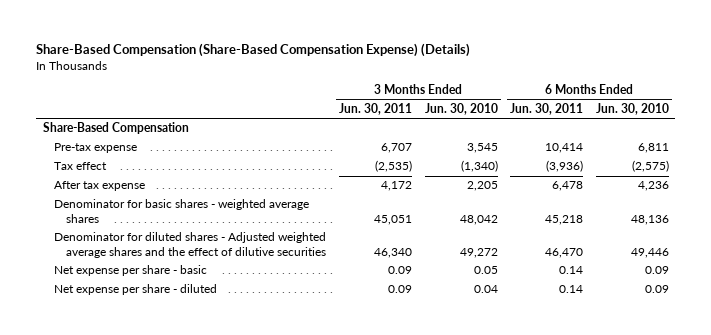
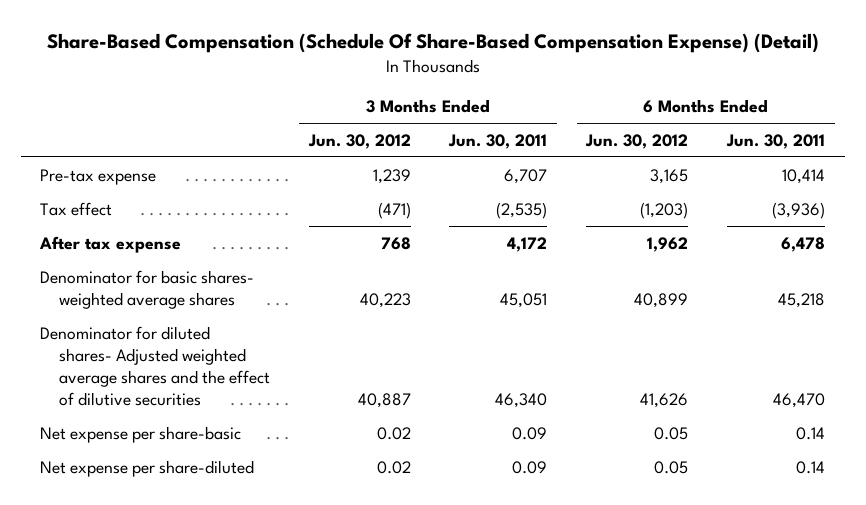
[36,43,471,58] Share-Based Compensation (Share-Based Compensation Expense) (Details) -> [46,33,819,54] Share-Based Compensation (Schedule Of Share-Based Compensation Expense) (Detail)
[424,103,498,116] Jun. 30, 2010 -> none
[595,103,669,116] Jun. 30, 2010 -> none
none -> [307,133,411,149] Jun. 30, 2012
none -> [585,133,689,149] Jun. 30, 2012
[42,122,189,135] Share-Based Compensation -> none
[54,199,310,223] Denominator for basic shares - weighted average shares -> [40,269,255,309] Denominator for basic shares- weighted average shares
[54,232,327,258] Denominator for diluted shares - Adjusted weighted average shares and the effect of dilutive securities -> [40,325,270,406] Denominator for diluted shares- Adjusted weighted average shares and the effect of dilutive securities
[54,265,208,277] Net expense per share - basic -> [40,425,242,443] Net expense per share-basic
[54,284,218,296] Net expense per share - diluted -> [40,459,255,477] Net expense per share-diluted

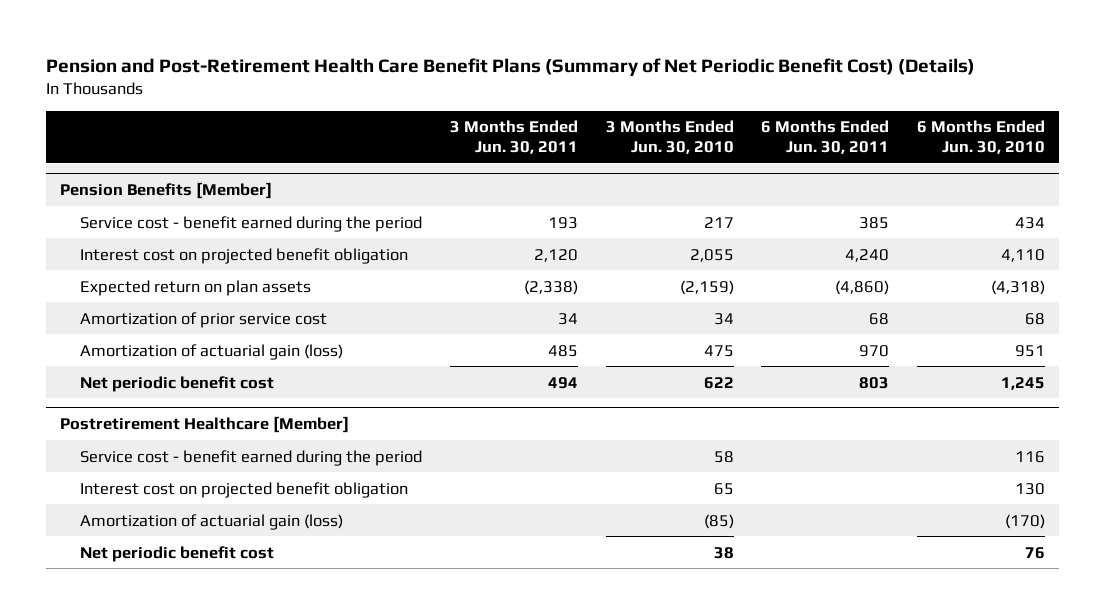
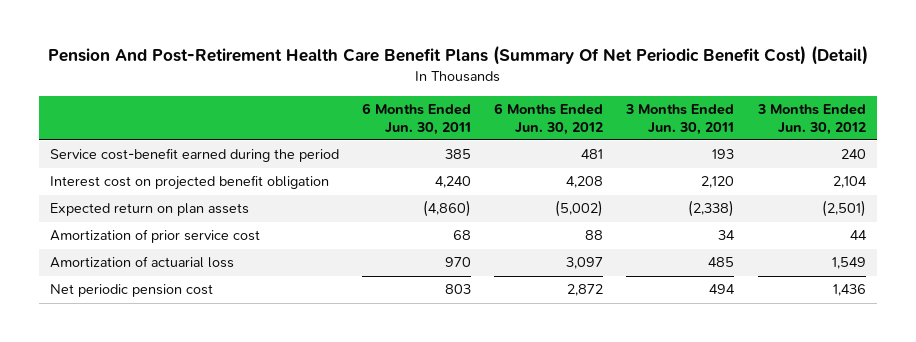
[45,57,975,76] Pension and Post-Retirement Health Care Benefit Plans (Summary of Net Periodic Benefit Cost) (Details) -> [47,45,868,66] Pension And Post-Retirement Health Care Benefit Plans (Summary Of Net Periodic Benefit Cost) (Detail)
[605,120,734,154] 3 Months Ended Jun. 30, 2010 -> none
[916,120,1045,154] 6 Months Ended Jun. 30, 2010 -> none
none -> [494,103,604,135] 6 Months Ended Jun. 30, 2012
none -> [756,104,866,135] 3 Months Ended Jun. 30, 2012
[59,182,272,200] Pension Benefits [Member] -> none
[80,215,423,232] Service cost - benefit earned during the period -> [50,148,340,163] Service cost-benefit earned during the period
[59,416,349,434] Postretirement Healthcare [Member] -> none
[80,449,423,466] Service cost - benefit earned during the period -> none
[80,481,409,498] Interest cost on projected benefit obligation -> none
[80,513,344,530] Amortization of actuarial gain (loss) -> none
[80,545,275,562] Net periodic benefit cost -> none
[80,343,344,360] Amortization of actuarial gain (loss) -> [50,256,235,269] Amortization of actuarial loss
[80,375,275,392] Net periodic benefit cost -> [50,284,214,298] Net periodic pension cost

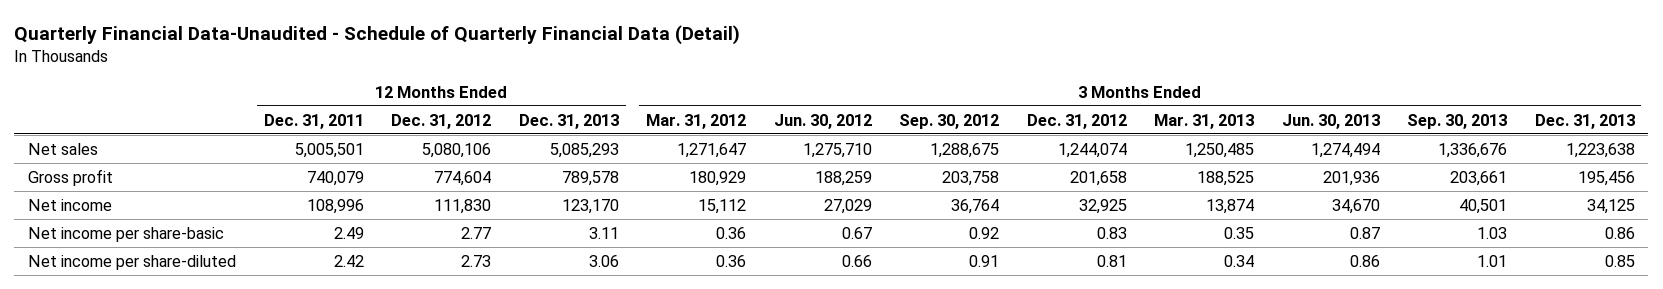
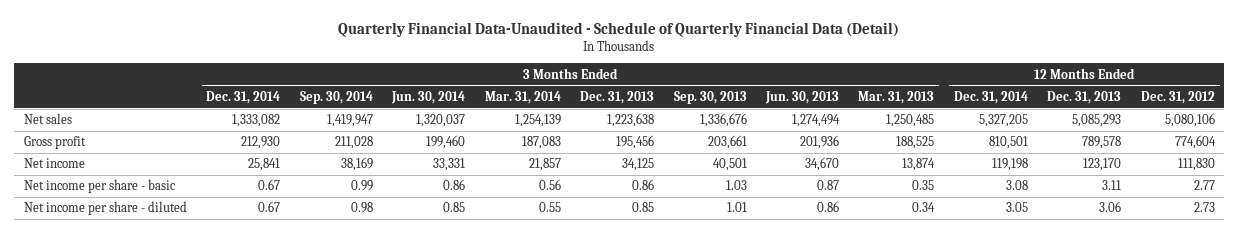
[263,113,364,129] Dec. 31, 2011 -> none
[646,113,747,129] Mar. 31, 2012 -> none
[773,113,872,129] Jun. 30, 2012 -> none
[899,113,1000,129] Sep. 30, 2012 -> none
[1026,113,1127,129] Dec. 31, 2012 -> none
none -> [206,90,281,104] Dec. 31, 2014
none -> [299,90,373,104] Sep. 30, 2014
none -> [391,90,466,104] Jun. 30, 2014
none -> [484,90,561,104] Mar. 31, 2014
none -> [953,90,1028,104] Dec. 31, 2014
[28,226,225,242] Net income per share-basic -> [23,179,176,194] Net income per share - basic
[28,254,237,270] Net income per share-diluted -> [23,201,187,216] Net income per share - diluted

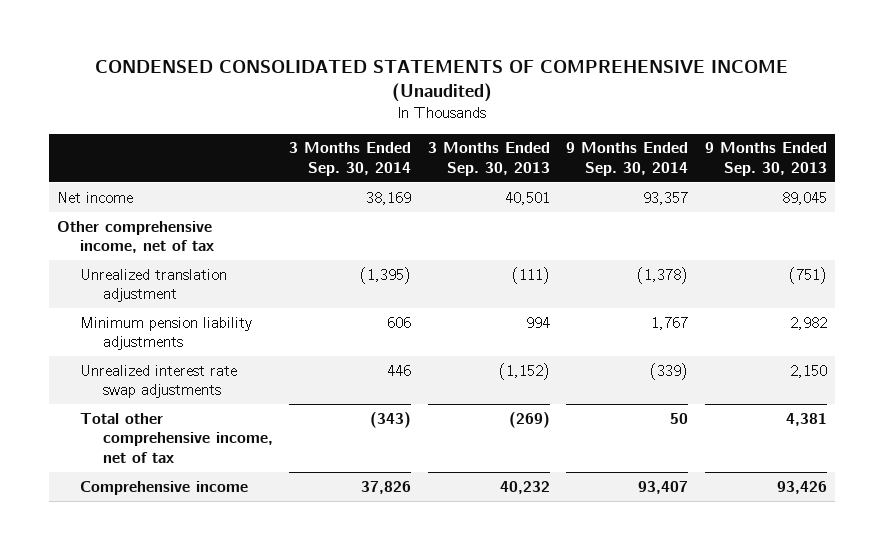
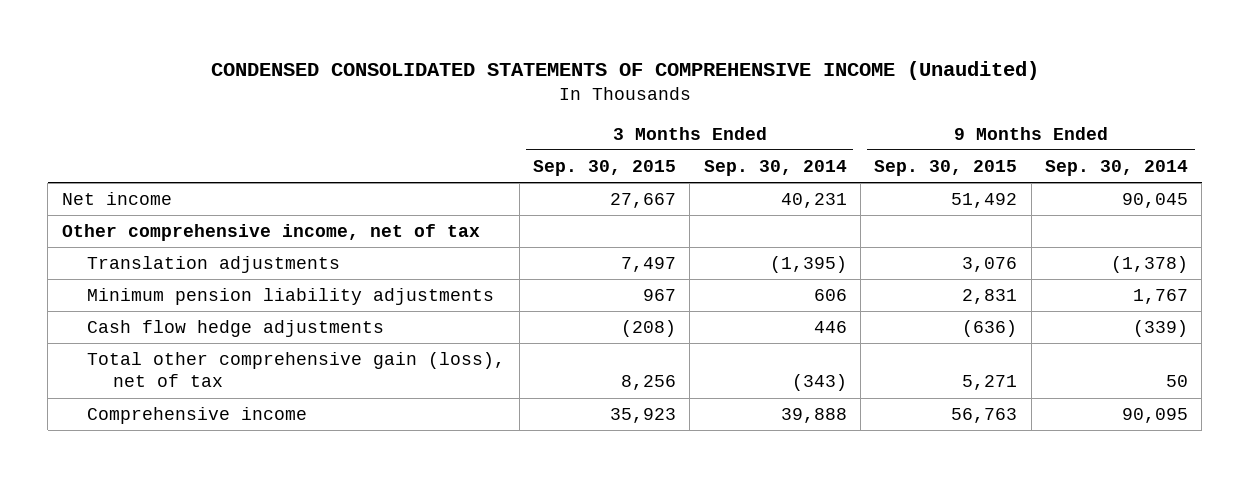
[427,142,550,176] 3 Months Ended Sep. 30, 2013 -> none
[704,142,827,176] 9 Months Ended Sep. 30, 2013 -> none
none -> [532,159,676,176] Sep. 30, 2015
none -> [874,159,1018,176] Sep. 30, 2015
[366,191,412,205] 38,169 -> [780,193,847,209] 40,231
[643,191,689,205] 93,357 -> [1121,193,1188,209] 90,045
[79,268,227,303] Unrealized translation adjustment -> [87,256,341,274] Translation adjustments
[79,364,237,399] Unrealized interest rate swap adjustments -> [87,320,385,338] Cash flow hedge adjustments
[79,412,273,463] Total other comprehensive income, net of tax -> [87,352,506,388] Total other comprehensive gain (loss), net of tax
[361,480,412,494] 37,826 -> [780,408,847,424] 39,888
[638,480,689,494] 93,407 -> [1121,408,1188,424] 90,095

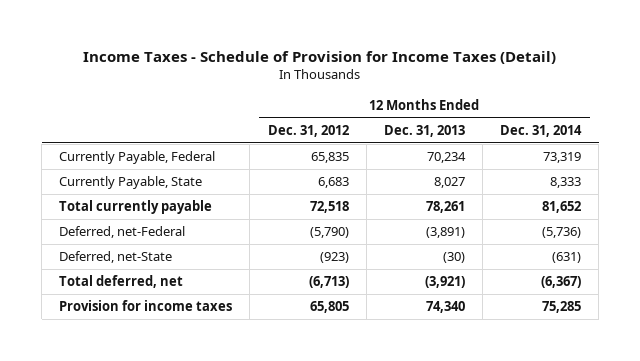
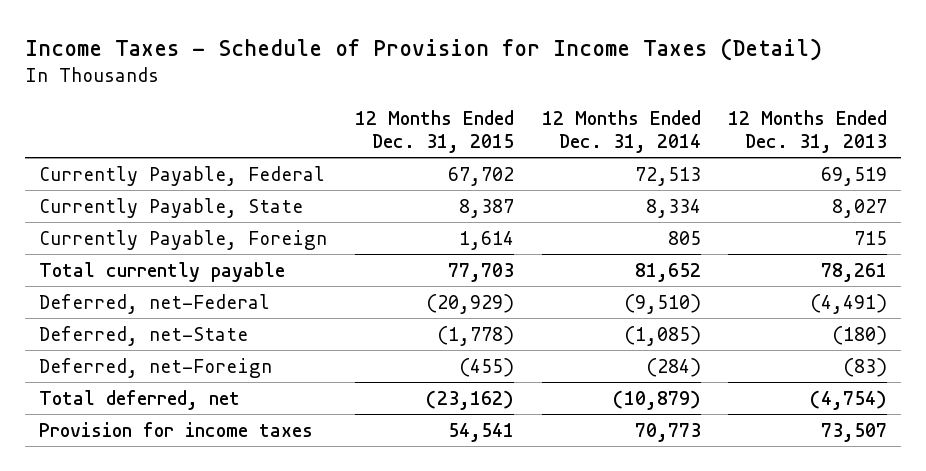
[267,124,349,137] Dec. 31, 2012 -> none
none -> [354,109,514,154] 12 Months Ended Dec. 31, 2015
[426,152,466,164] 70,234 -> [821,166,888,186] 69,519
[543,152,582,164] 73,319 -> [634,166,701,186] 72,513
[550,177,582,189] 8,333 -> [645,198,701,218] 8,334
none -> [39,229,328,250] Currently Payable, Foreign
[425,227,465,239] (3,891) -> [810,293,888,314] (4,491)
[542,227,582,239] (5,736) -> [623,293,701,314] (9,510)
[442,252,465,264] (30) -> [832,325,888,345] (180)
[552,252,582,264] (631) -> [623,325,701,346] (1,085)
none -> [39,357,273,378] Deferred, net-Foreign
[424,276,465,289] (3,921) -> [810,389,888,410] (4,754)
[541,276,582,289] (6,367) -> [612,389,701,410] (10,879)
[425,301,465,314] 74,340 -> [821,422,888,442] 73,507
[542,301,582,314] 75,285 -> [634,422,701,442] 70,773

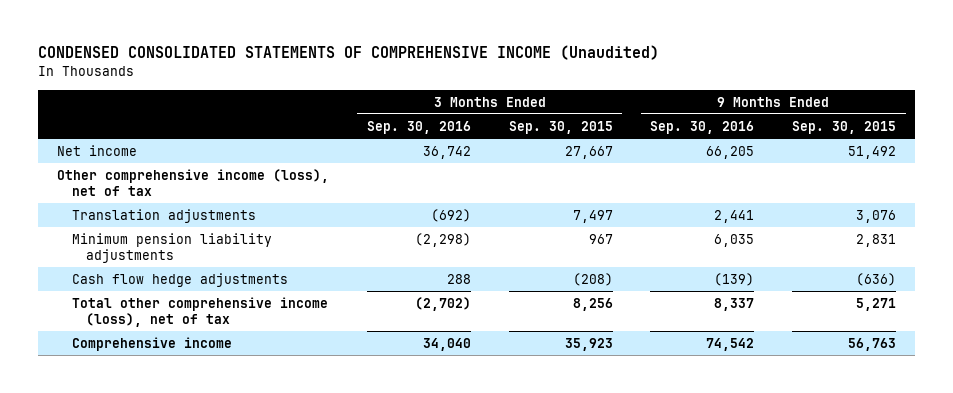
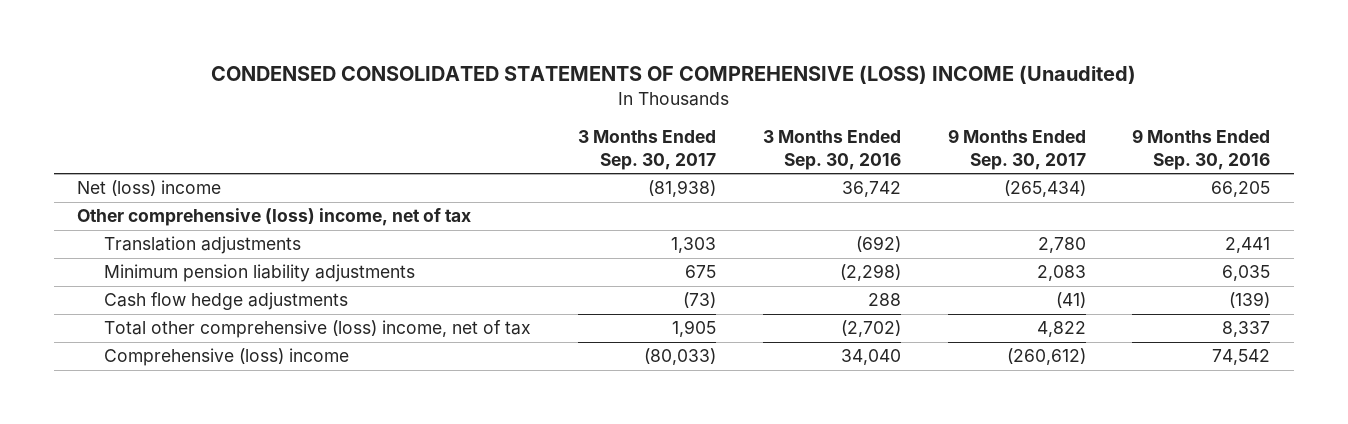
[37,45,659,61] CONDENSED CONSOLIDATED STATEMENTS OF COMPREHENSIVE INCOME (Unaudited) -> [210,65,1136,85] CONDENSED CONSOLIDATED STATEMENTS OF COMPREHENSIVE (LOSS) INCOME (Unaudited)
[508,120,613,134] Sep. 30, 2015 -> none
[792,120,897,134] Sep. 30, 2015 -> none
none -> [578,130,717,170] 3 Months Ended Sep. 30, 2017
none -> [947,129,1086,170] 9 Months Ended Sep. 30, 2017
[56,145,137,157] Net income -> [77,180,222,197] Net (loss) income
[56,169,329,196] Other comprehensive income (loss), net of tax -> [77,208,472,227] Other comprehensive (loss) income, net of tax
[71,297,328,327] Total other comprehensive income (loss), net of tax -> [104,320,532,339] Total other comprehensive (loss) income, net of tax
[71,337,232,352] Comprehensive income -> [104,348,350,367] Comprehensive (loss) income

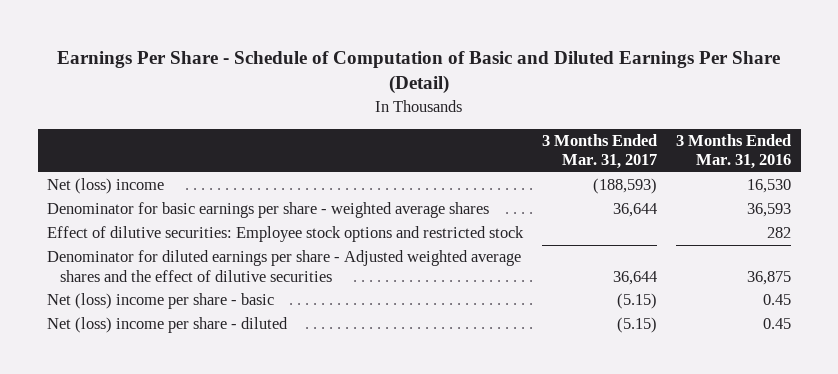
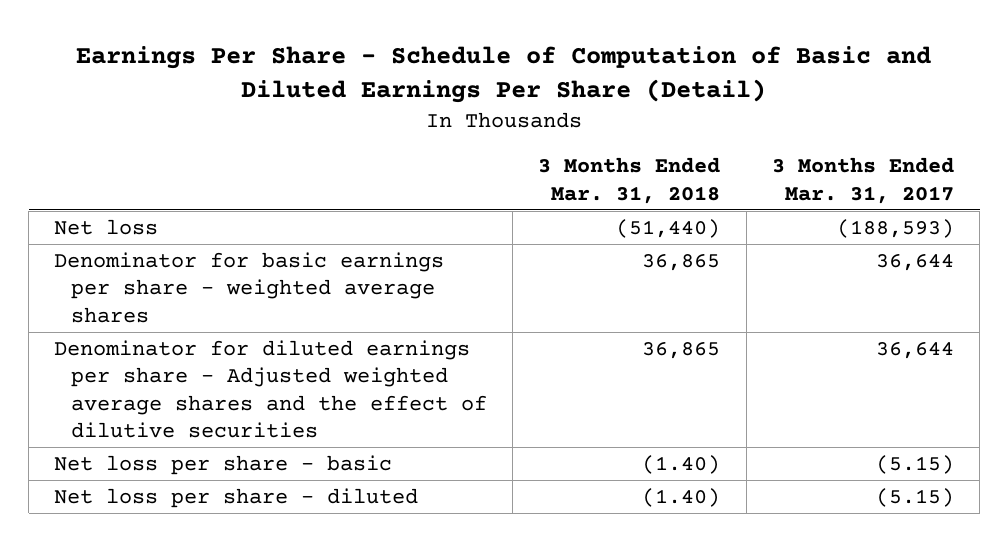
[676,134,792,170] 3 Months Ended Mar. 31, 2016 -> none
none -> [538,157,721,204] 3 Months Ended Mar. 31, 2018
[47,178,165,195] Net (loss) income -> [54,219,159,236] Net loss
[47,226,525,243] Effect of dilutive securities: Employee stock options and restricted stock -> none
[47,293,275,310] Net (loss) income per share - basic -> [54,455,393,476] Net loss per share - basic
[47,317,289,334] Net (loss) income per share - diluted -> [54,488,419,509] Net loss per share - diluted

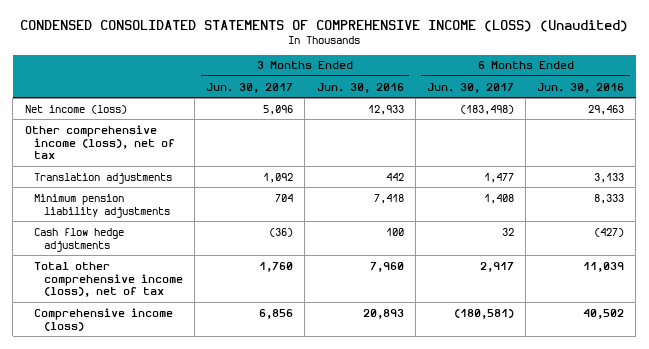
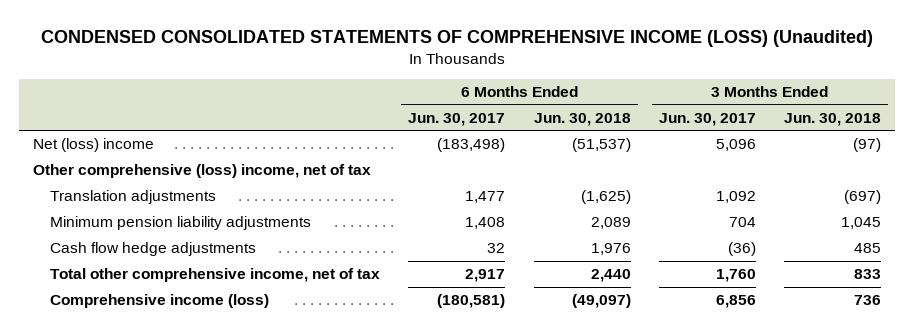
[316,82,404,93] Jun. 30, 2016 -> none
[537,82,625,93] Jun. 30, 2016 -> none
none -> [533,112,631,126] Jun. 30, 2018
none -> [784,112,882,126] Jun. 30, 2018
[24,104,127,114] Net income (loss) -> [32,138,154,153] Net (loss) income
[24,124,176,160] Other comprehensive income (loss), net of tax -> [32,164,371,179] Other comprehensive (loss) income, net of tax
[34,261,184,298] Total other comprehensive income (loss), net of tax -> [50,268,381,283] Total other comprehensive income, net of tax

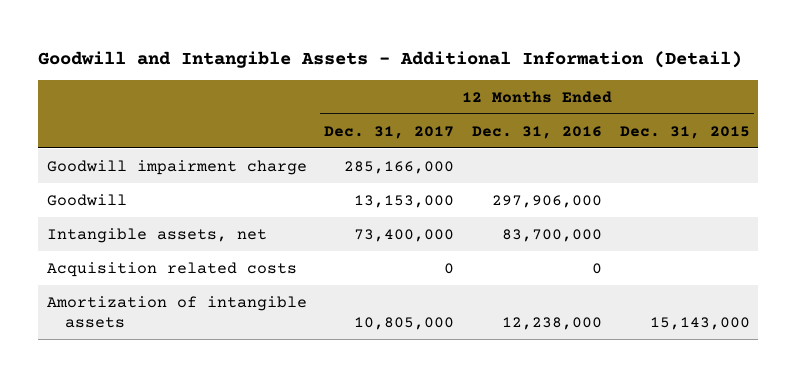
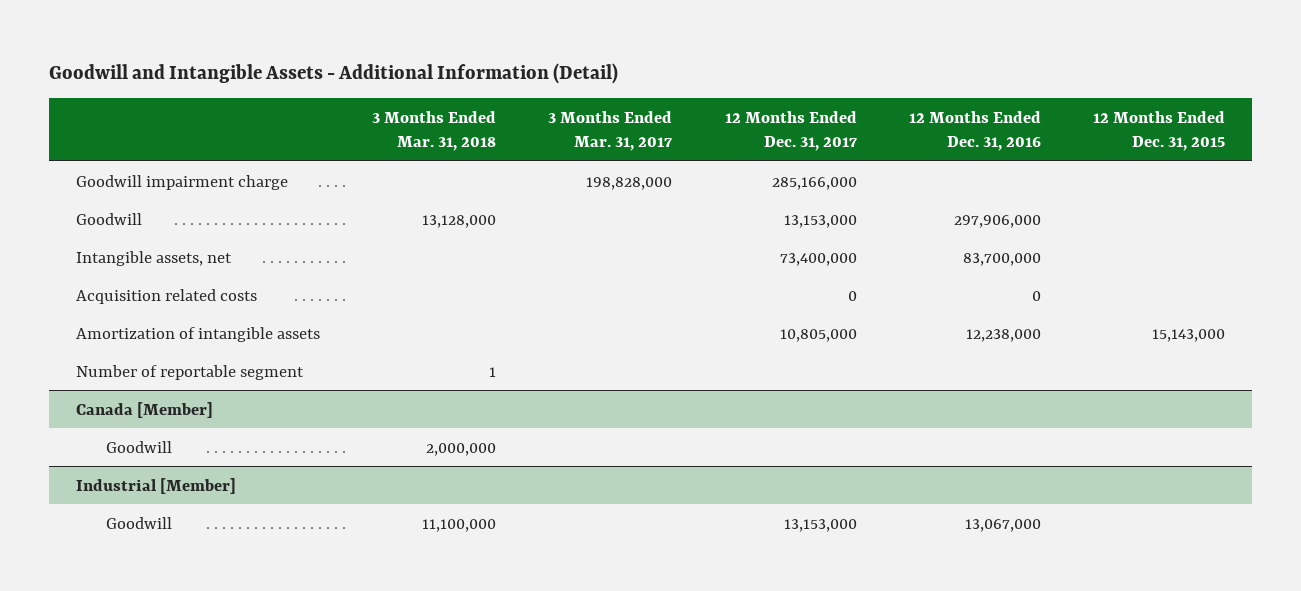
none -> [371,111,496,151] 3 Months Ended Mar. 31, 2018
none -> [548,111,673,151] 3 Months Ended Mar. 31, 2017
none -> [75,364,304,380] Number of reportable segment
none -> [75,401,213,418] Canada [Member]
none -> [106,440,173,453] Goodwill
none -> [75,477,236,494] Industrial [Member]
none -> [106,516,173,529] Goodwill

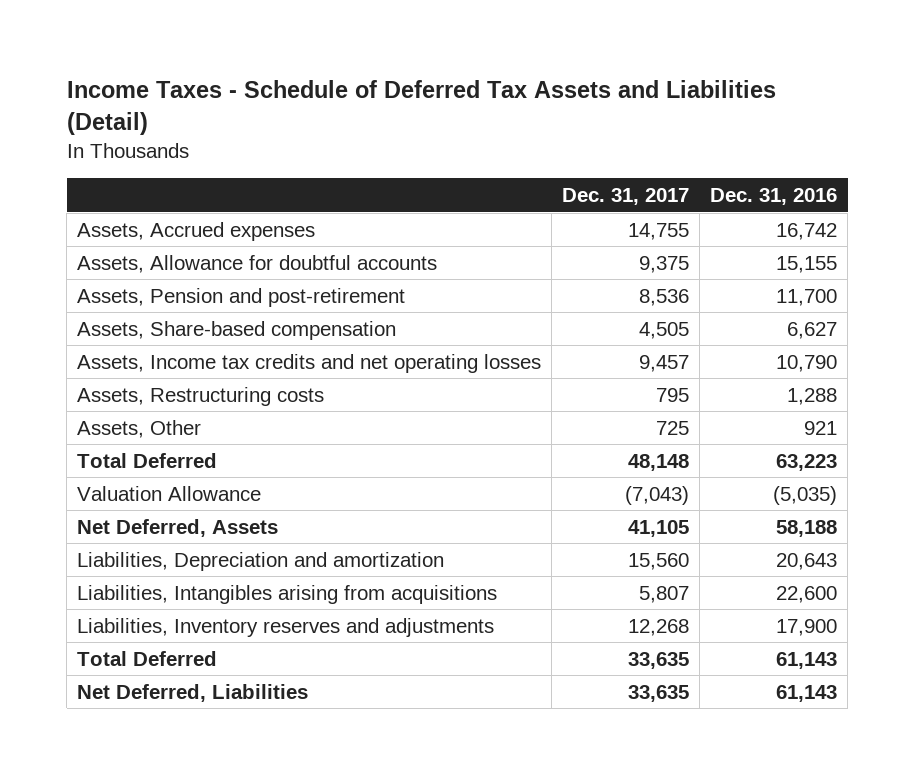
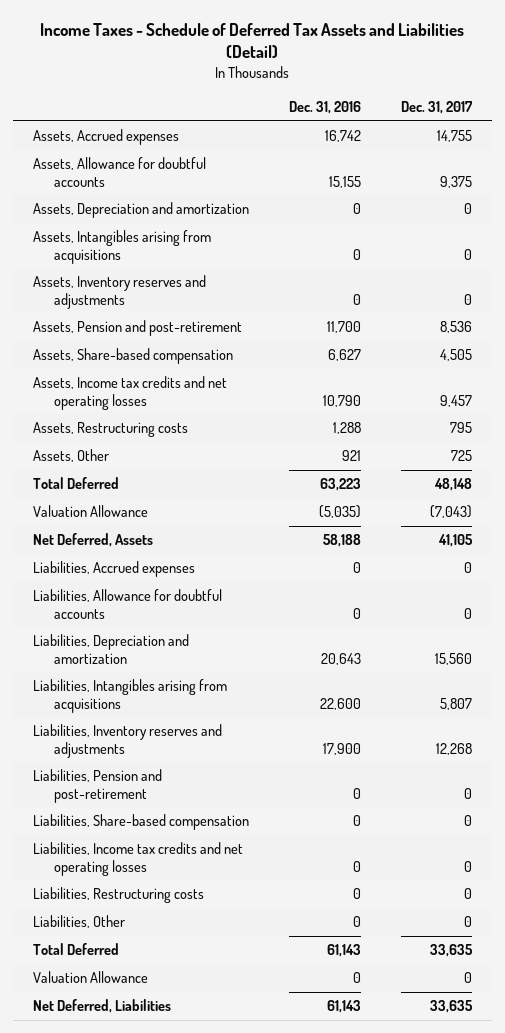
none -> [33,202,250,219] Assets, Depreciation and amortization
none -> [33,230,212,264] Assets, Intangibles arising from acquisitions
none -> [33,275,207,309] Assets, Inventory reserves and adjustments
none -> [33,561,196,578] Liabilities, Accrued expenses
none -> [33,589,223,619] Liabilities, Allowance for doubtful accounts
none -> [33,769,163,803] Liabilities, Pension and post-retirement
none -> [33,814,250,831] Liabilities, Share-based compensation
none -> [33,842,244,876] Liabilities, Income tax credits and net operating losses
none -> [33,887,205,904] Liabilities, Restructuring costs
none -> [33,915,126,929] Liabilities, Other
none -> [33,971,149,984] Valuation Allowance

